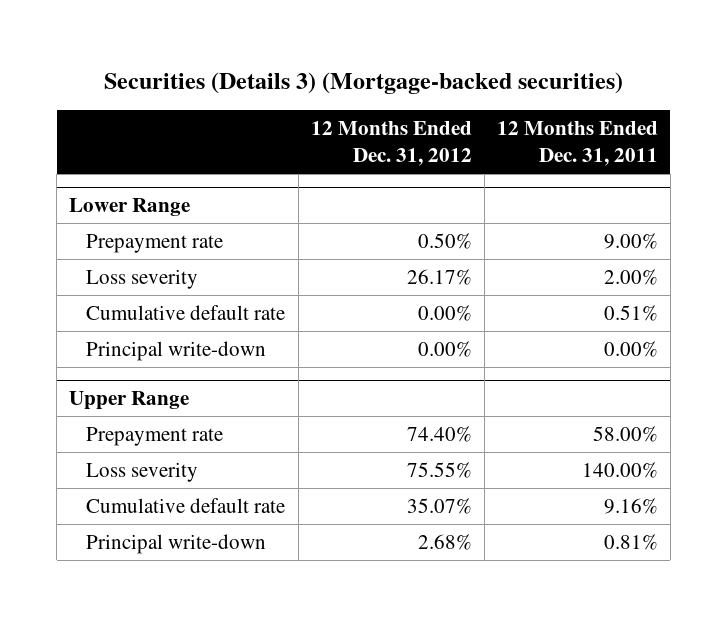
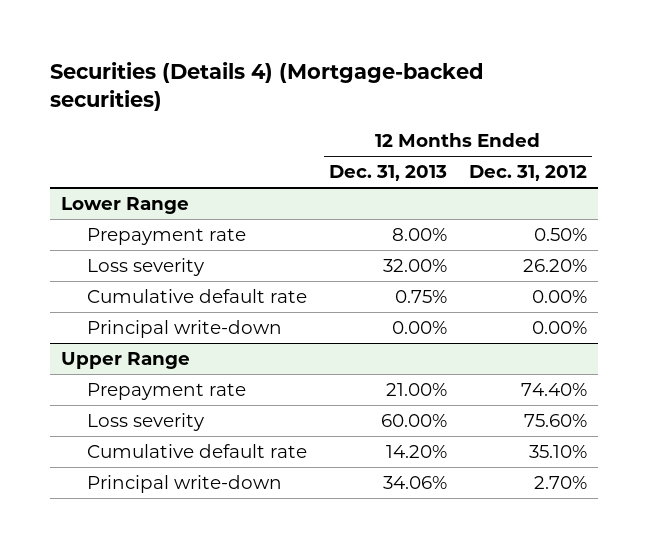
[103,72,623,95] Securities (Details 3) (Mortgage-backed securities) -> [50,61,485,112] Securities (Details 4) (Mortgage-backed securities)
[496,121,658,167] 12 Months Ended Dec. 31, 2011 -> none
none -> [328,165,447,182] Dec. 31, 2013
[406,268,472,285] 26.17% -> [522,258,587,272] 26.20%
[406,461,472,478] 75.55% -> [523,413,587,427] 75.60%
[406,497,472,514] 35.07% -> [528,444,587,458] 35.10%
[417,533,472,550] 2.68% -> [533,475,587,489] 2.70%

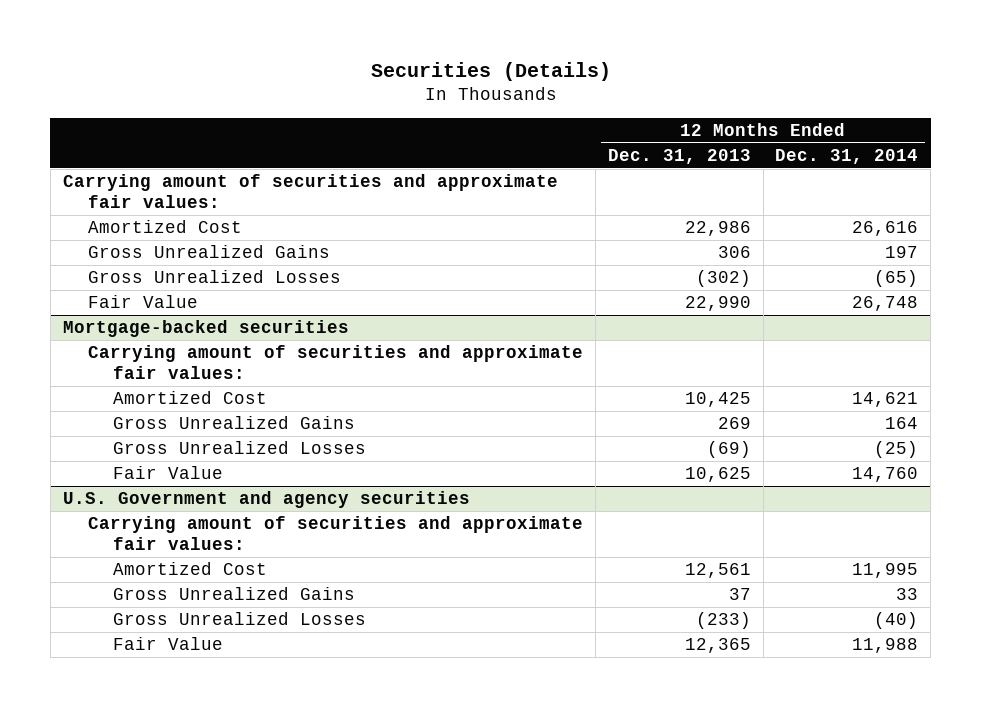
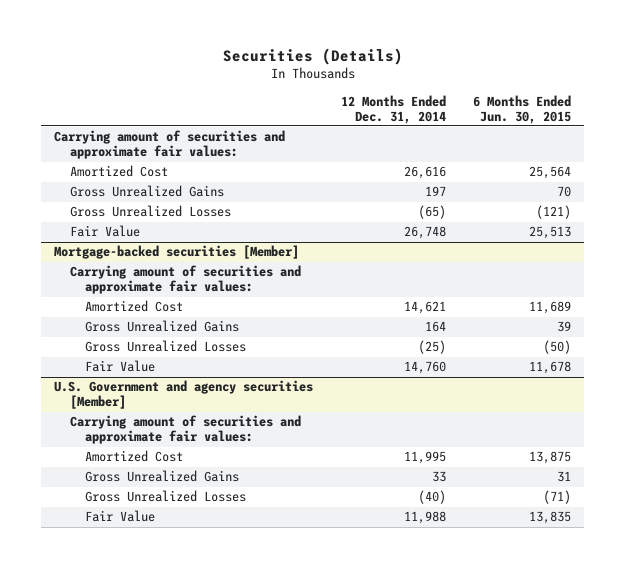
[607,148,751,164] Dec. 31, 2013 -> none
none -> [472,94,571,124] 6 Months Ended Jun. 30, 2015
[62,320,349,338] Mortgage-backed securities -> [54,245,300,260] Mortgage-backed securities [Member]
[62,491,470,509] U.S. Government and agency securities -> [54,380,314,410] U.S. Government and agency securities [Member]

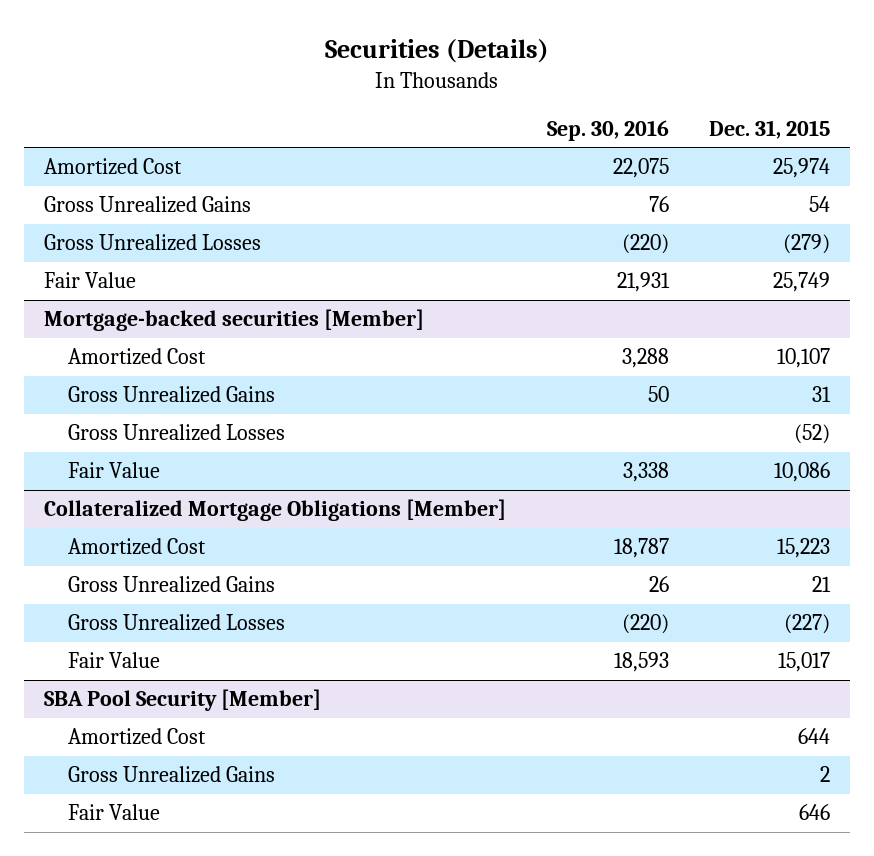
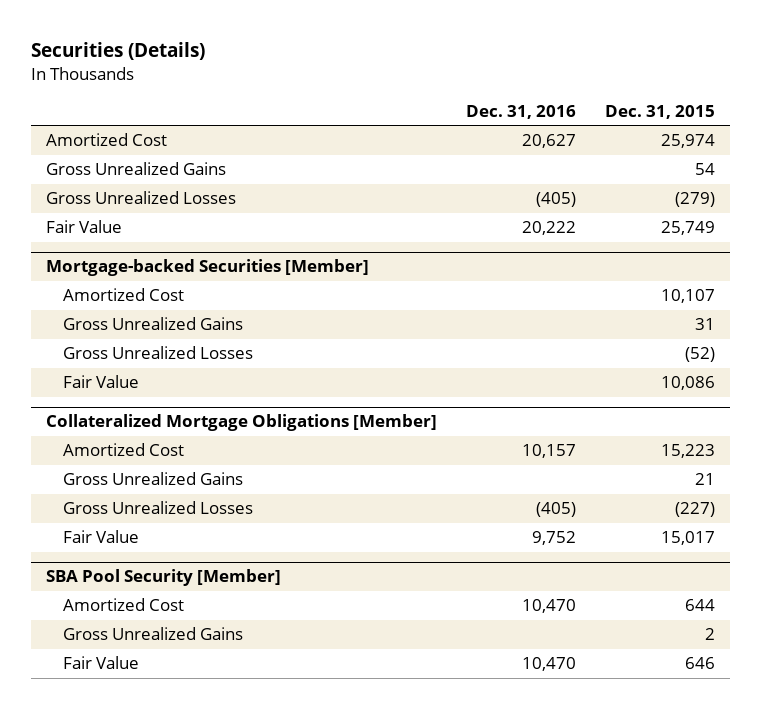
[546,120,669,142] Sep. 30, 2016 -> none
none -> [465,104,576,119] Dec. 31, 2016
[44,309,425,332] Mortgage-backed securities [Member] -> [45,259,369,277] Mortgage-backed Securities [Member]

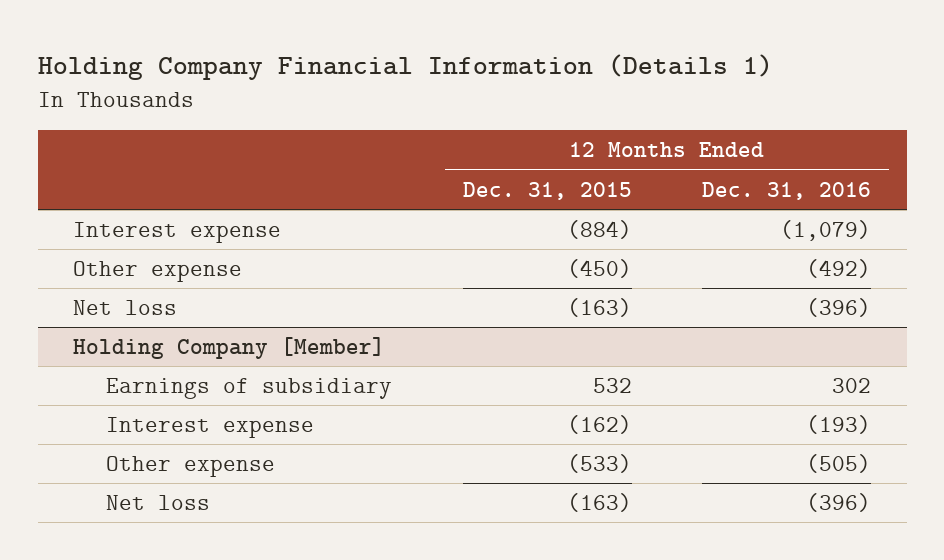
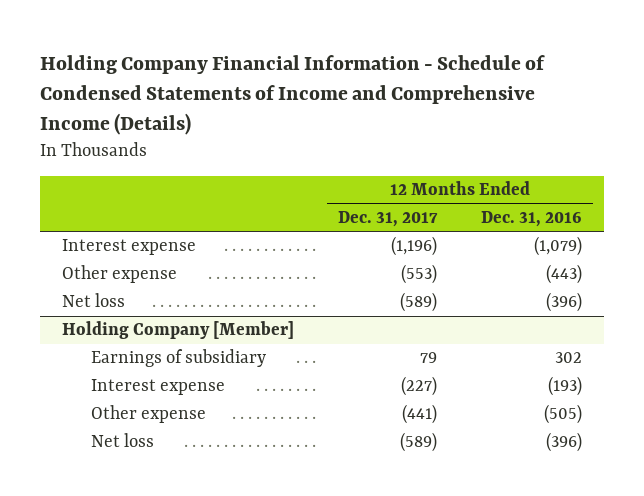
[37,54,773,81] Holding Company Financial Information (Details 1) -> [39,54,545,136] Holding Company Financial Information - Schedule of Condensed Statements of Income and Comprehensive Income (Details)
[462,181,632,200] Dec. 31, 2015 -> none
none -> [337,211,438,228] Dec. 31, 2017
[806,258,872,278] (492) -> [545,264,582,285] (443)

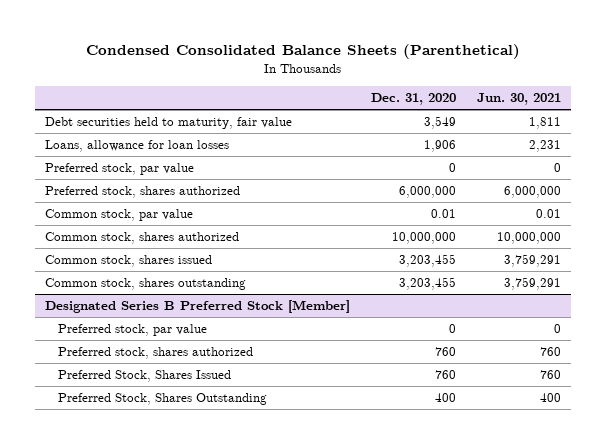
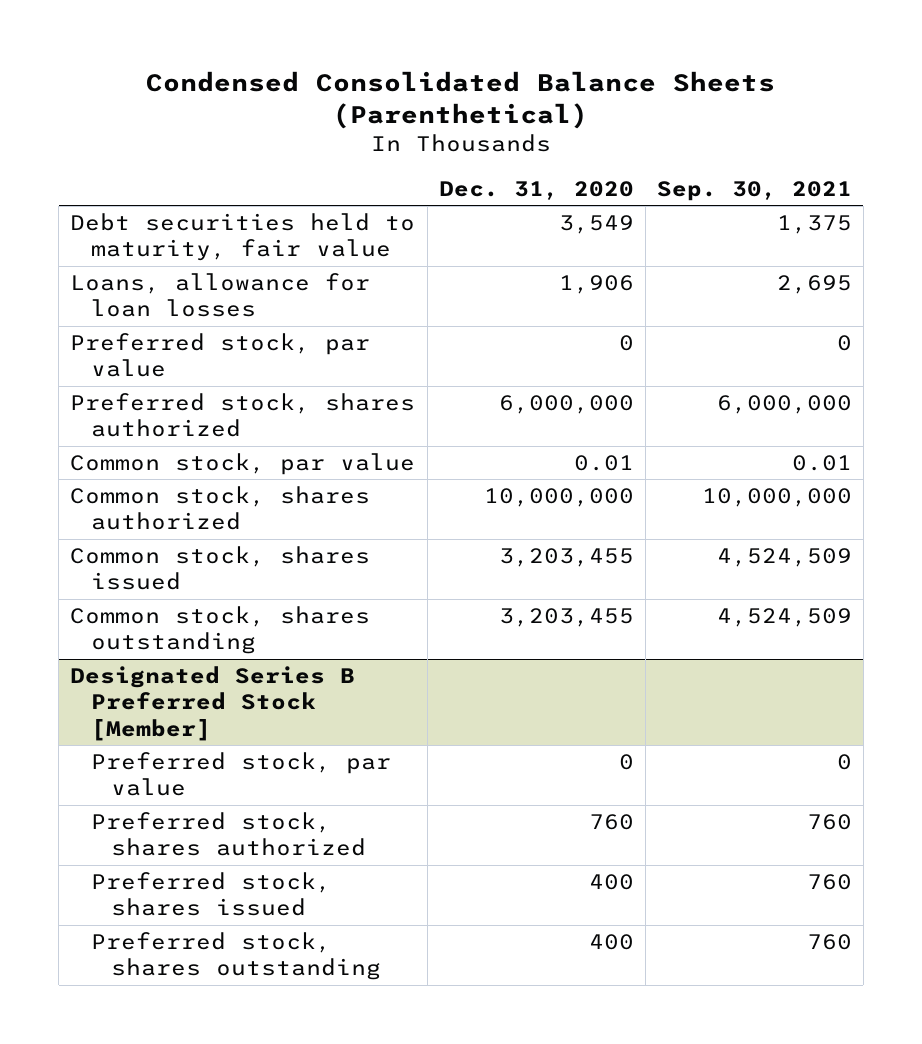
[476,93,561,106] Jun. 30, 2021 -> none
none -> [656,180,852,201] Sep. 30, 2021
[57,370,231,383] Preferred Stock, Shares Issued -> [90,871,331,917] Preferred stock, shares issued
[434,370,456,380] 760 -> [588,873,634,890] 400
[57,393,267,406] Preferred Stock, Shares Outstanding -> [90,931,382,981] Preferred stock, shares outstanding

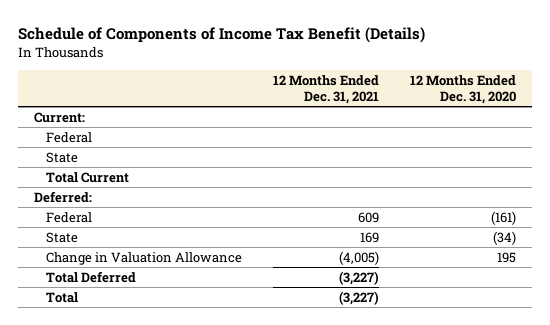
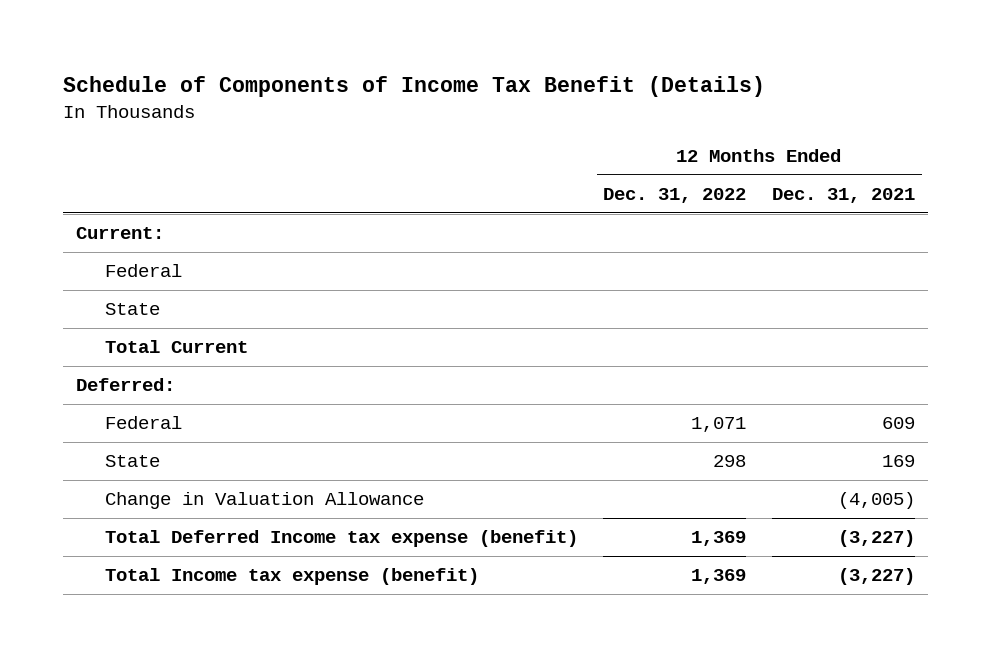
[410,74,517,104] 12 Months Ended Dec. 31, 2020 -> none
none -> [603,188,747,204] Dec. 31, 2022
[45,270,136,283] Total Deferred -> [104,530,578,548] Total Deferred Income tax expense (benefit)
[45,291,78,303] Total -> [104,568,479,586] Total Income tax expense (benefit)

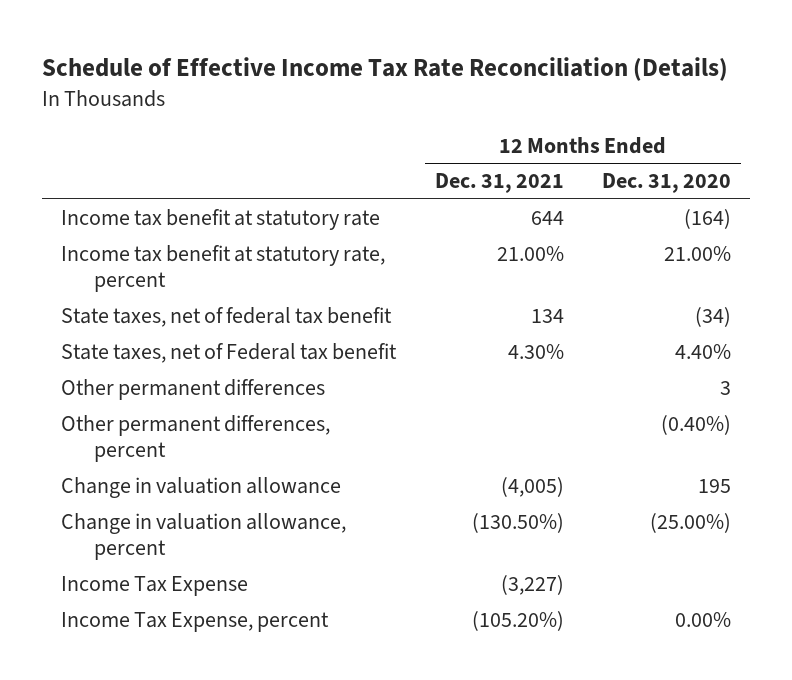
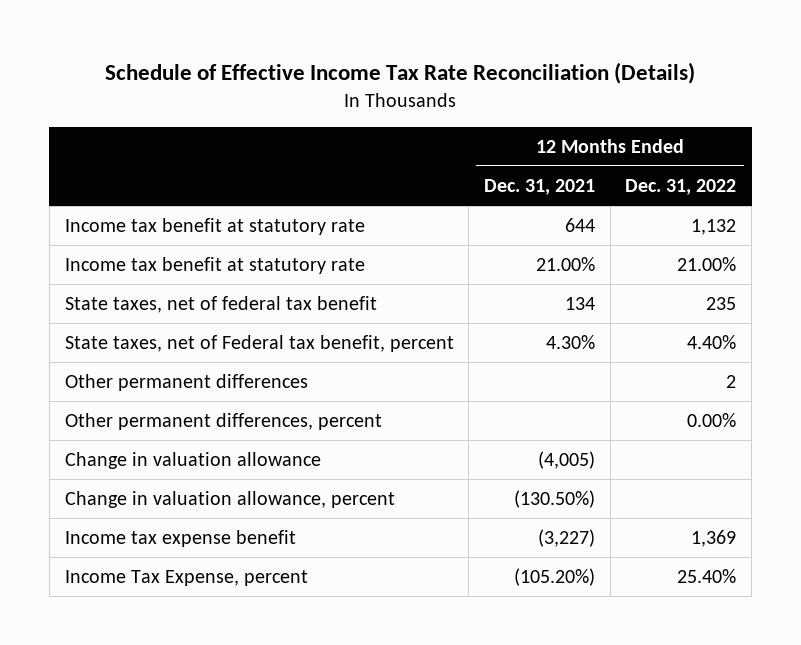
[602,173,732,194] Dec. 31, 2020 -> none
none -> [625,179,737,196] Dec. 31, 2022
[61,245,386,293] Income tax benefit at statutory rate, percent -> [64,257,365,275] Income tax benefit at statutory rate
[61,343,398,364] State taxes, net of Federal tax benefit -> [64,335,454,353] State taxes, net of Federal tax benefit, percent
[61,576,249,597] Income Tax Expense -> [64,530,296,548] Income tax expense benefit

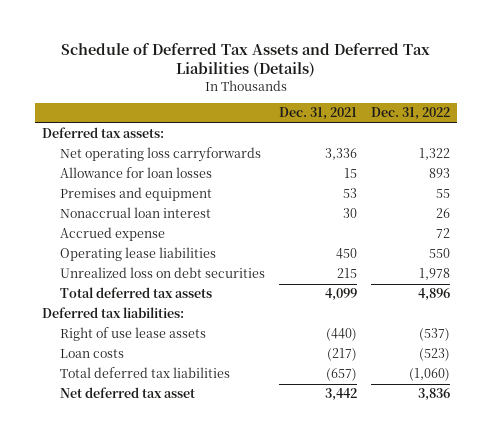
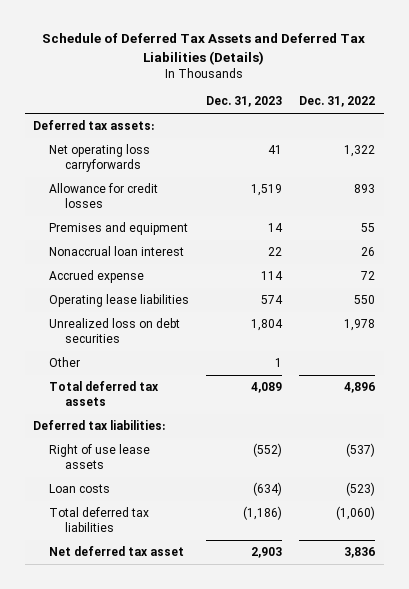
[279,107,358,121] Dec. 31, 2021 -> none
none -> [206,96,283,108] Dec. 31, 2023
[60,167,213,179] Allowance for loan losses -> [49,183,159,208] Allowance for credit losses
none -> [49,357,81,368] Other

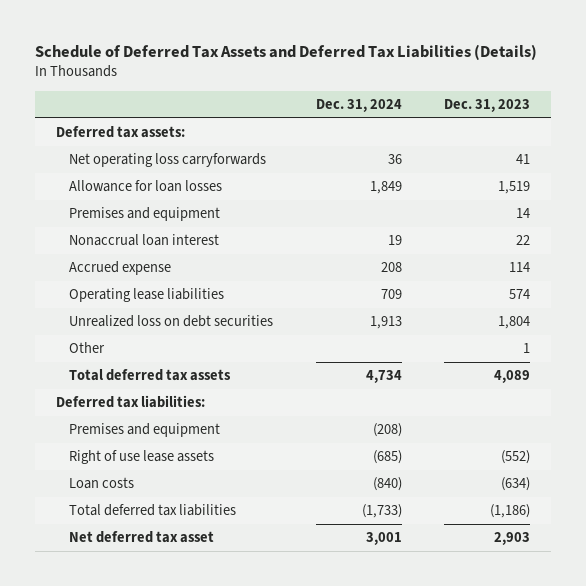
[299,96,376,108] Dec. 31, 2022 -> none
none -> [315,98,402,112] Dec. 31, 2024
[49,183,159,208] Allowance for credit losses -> [69,180,223,193] Allowance for loan losses
none -> [69,423,221,438] Premises and equipment

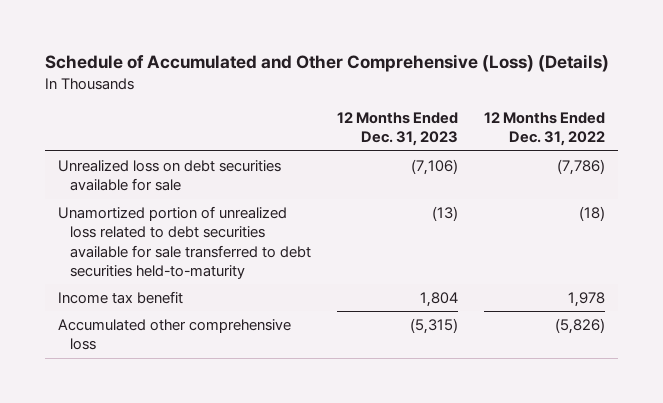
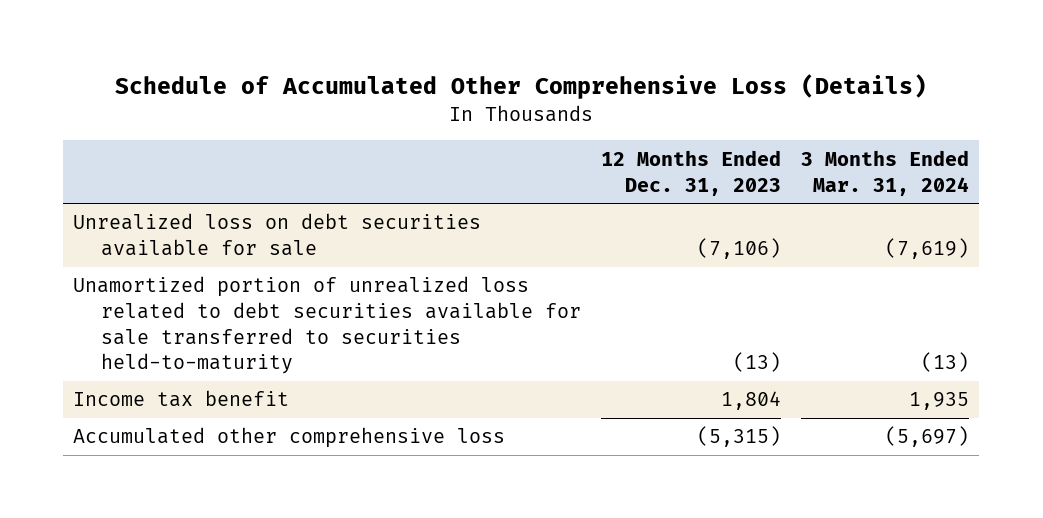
[44,54,609,73] Schedule of Accumulated and Other Comprehensive (Loss) (Details) -> [115,74,928,100] Schedule of Accumulated Other Comprehensive Loss (Details)
[484,112,606,147] 12 Months Ended Dec. 31, 2022 -> none
none -> [801,149,970,196] 3 Months Ended Mar. 31, 2024
[57,205,312,280] Unamortized portion of unrealized loss related to debt securities available for sale transferred to debt securities held-to-maturity -> [73,276,581,375] Unamortized portion of unrealized loss related to debt securities available for sale transferred to securities held-to-maturity

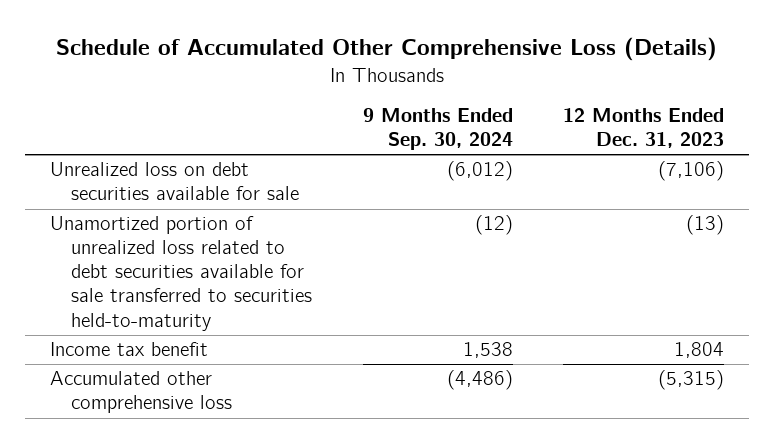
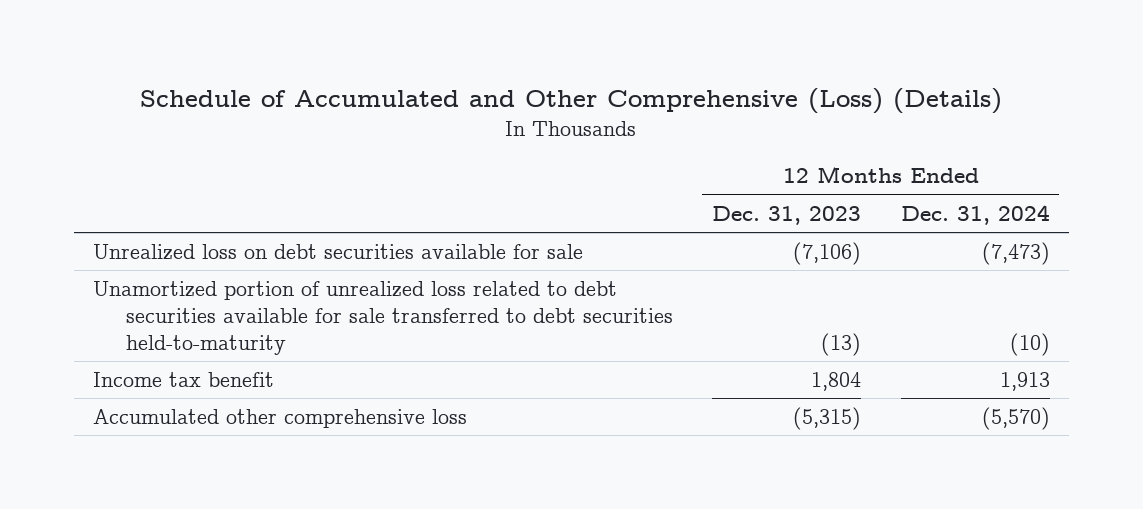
[56,37,718,62] Schedule of Accumulated Other Comprehensive Loss (Details) -> [140,87,1003,114] Schedule of Accumulated and Other Comprehensive (Loss) (Details)
[362,108,513,151] 9 Months Ended Sep. 30, 2024 -> none
none -> [900,204,1050,225] Dec. 31, 2024
[50,216,313,331] Unamortized portion of unrealized loss related to debt securities available for sale transferred to securities held-to-maturity -> [93,281,673,355] Unamortized portion of unrealized loss related to debt securities available for sale transferred to debt securities held-to-maturity

